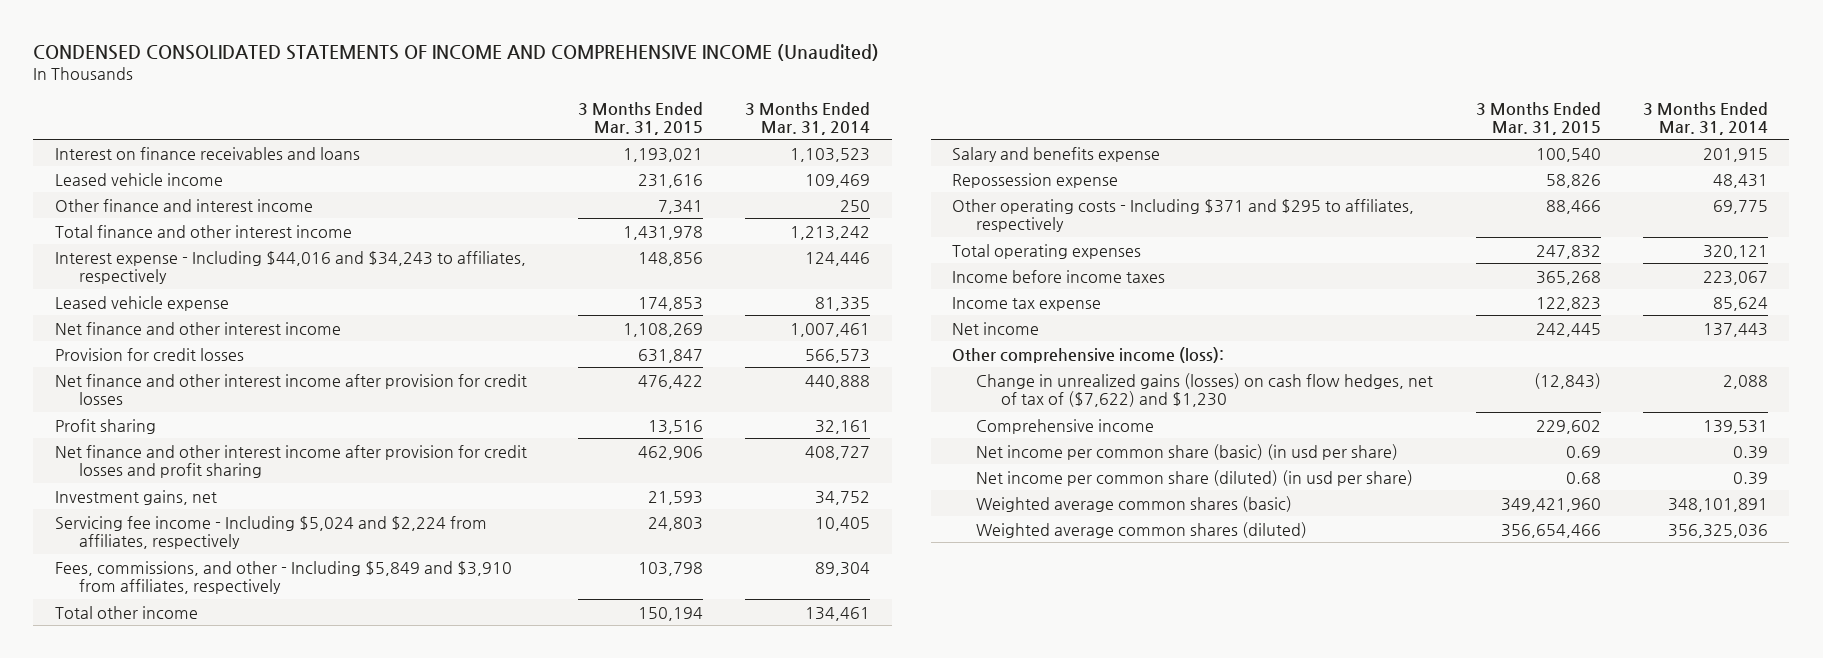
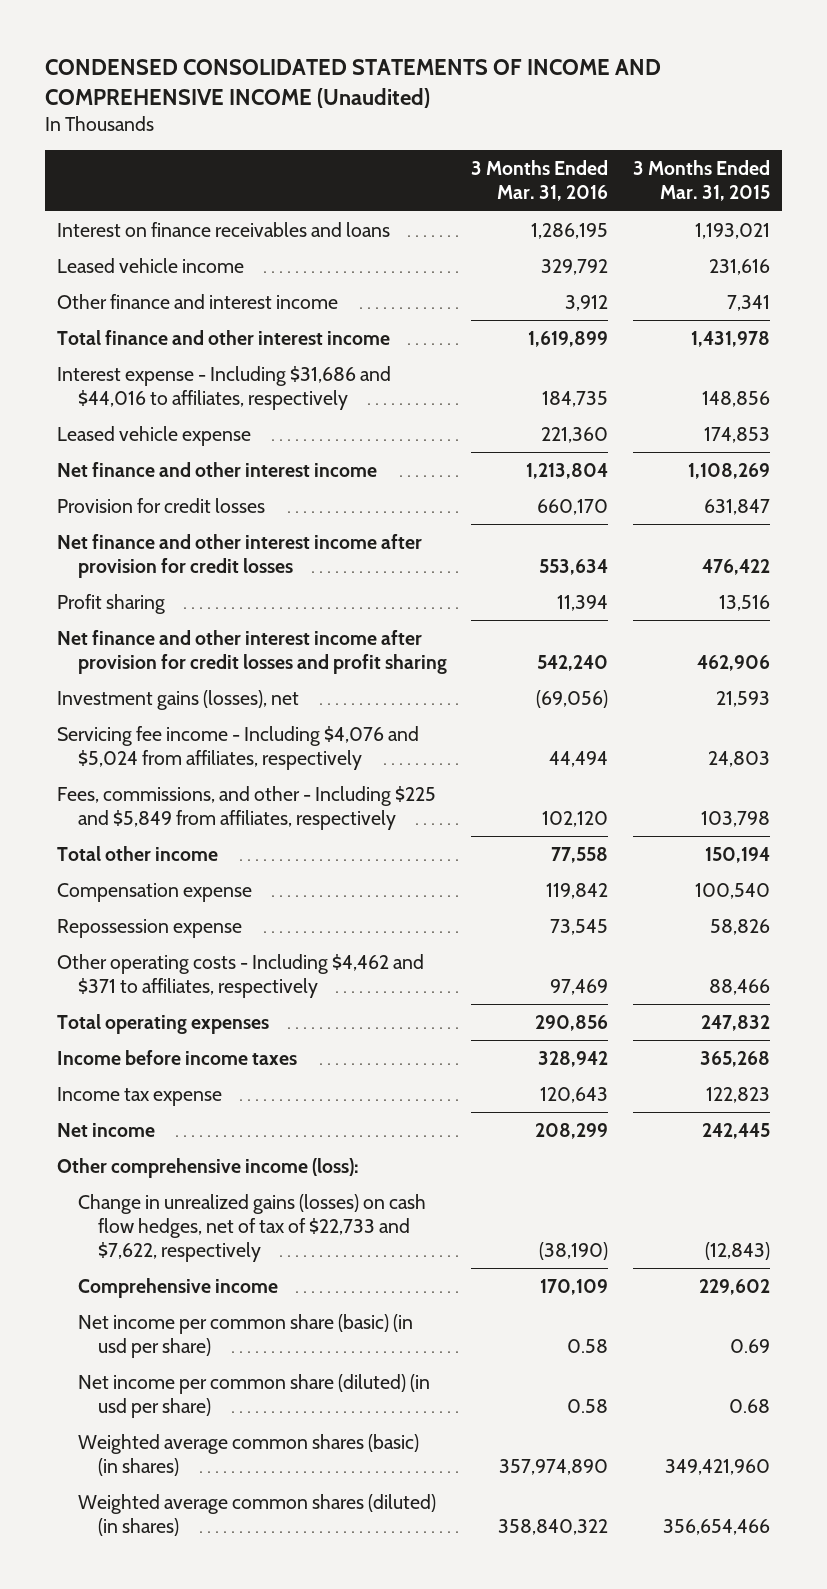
[745,101,871,135] 3 Months Ended Mar. 31, 2014 -> none
none -> [471,160,609,202] 3 Months Ended Mar. 31, 2016
[54,250,526,284] Interest expense - Including $44,016 and $34,243 to affiliates, respectively -> [57,365,392,410] Interest expense - Including $31,686 and $44,016 to affiliates, respectively
[54,489,217,505] Investment gains, net -> [57,689,300,710] Investment gains (losses), net
[54,515,487,549] Servicing fee income - Including $5,024 and $2,224 from affiliates, respectively -> [57,725,420,770] Servicing fee income - Including $4,076 and $5,024 from affiliates, respectively
[54,560,512,594] Fees, commissions, and other - Including $5,849 and $3,910 from affiliates, respectively -> [57,785,437,830] Fees, commissions, and other - Including $225 and $5,849 from affiliates, respectively
[952,146,1161,162] Salary and benefits expense -> [57,882,253,902] Compensation expense
[952,198,1415,232] Other operating costs - Including $371 and $295 to affiliates, respectively -> [57,953,425,998] Other operating costs - Including $4,462 and $371 to affiliates, respectively
[976,372,1434,407] Change in unrealized gains (losses) on cash flow hedges, net of tax of ($7,622) and $1,230 -> [77,1193,426,1262] Change in unrealized gains (losses) on cash flow hedges, net of tax of $22,733 and $7,622, respectively
[976,495,1293,512] Weighted average common shares (basic) -> [77,1433,419,1476] Weighted average common shares (basic) (in shares)
[976,521,1308,538] Weighted average common shares (diluted) -> [77,1493,436,1536] Weighted average common shares (diluted) (in shares)

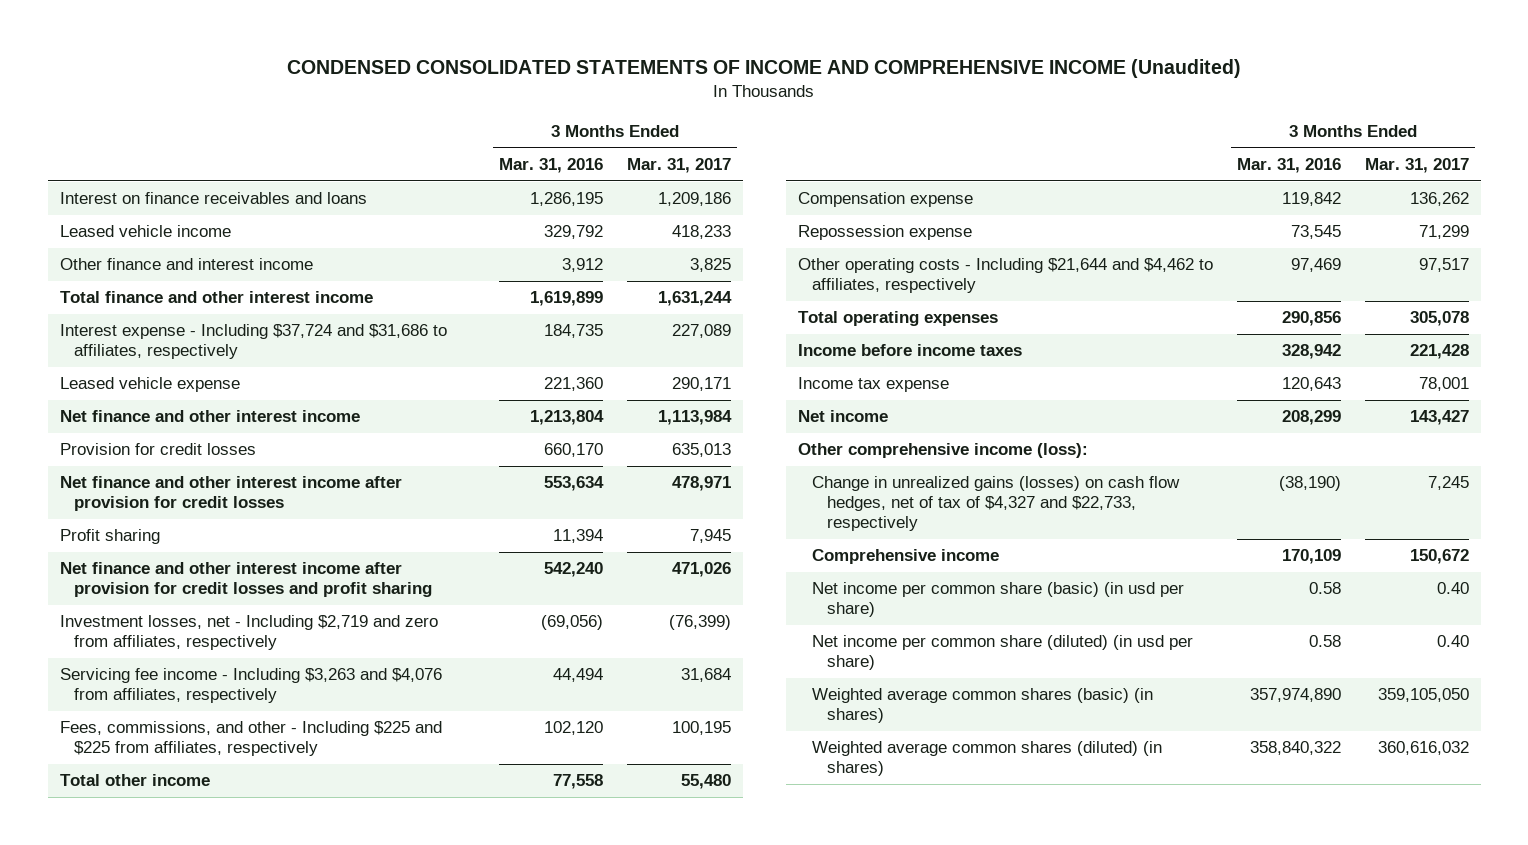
[632,160,770,202] 3 Months Ended Mar. 31, 2015 -> none
none -> [626,158,731,174] Mar. 31, 2017
[57,365,392,410] Interest expense - Including $31,686 and $44,016 to affiliates, respectively -> [59,324,447,360] Interest expense - Including $37,724 and $31,686 to affiliates, respectively
[57,689,300,710] Investment gains (losses), net -> [59,615,438,651] Investment losses, net - Including $2,719 and zero from affiliates, respectively
[57,725,420,770] Servicing fee income - Including $4,076 and $5,024 from affiliates, respectively -> [59,668,442,704] Servicing fee income - Including $3,263 and $4,076 from affiliates, respectively
[57,785,437,830] Fees, commissions, and other - Including $225 and $5,849 from affiliates, respectively -> [59,721,442,757] Fees, commissions, and other - Including $225 and $225 from affiliates, respectively
[57,953,425,998] Other operating costs - Including $4,462 and $371 to affiliates, respectively -> [797,258,1213,294] Other operating costs - Including $21,644 and $4,462 to affiliates, respectively
[77,1193,426,1262] Change in unrealized gains (losses) on cash flow hedges, net of tax of $22,733 and $7,622, respectively -> [812,476,1181,532] Change in unrealized gains (losses) on cash flow hedges, net of tax of $4,327 and $22,733, respectively

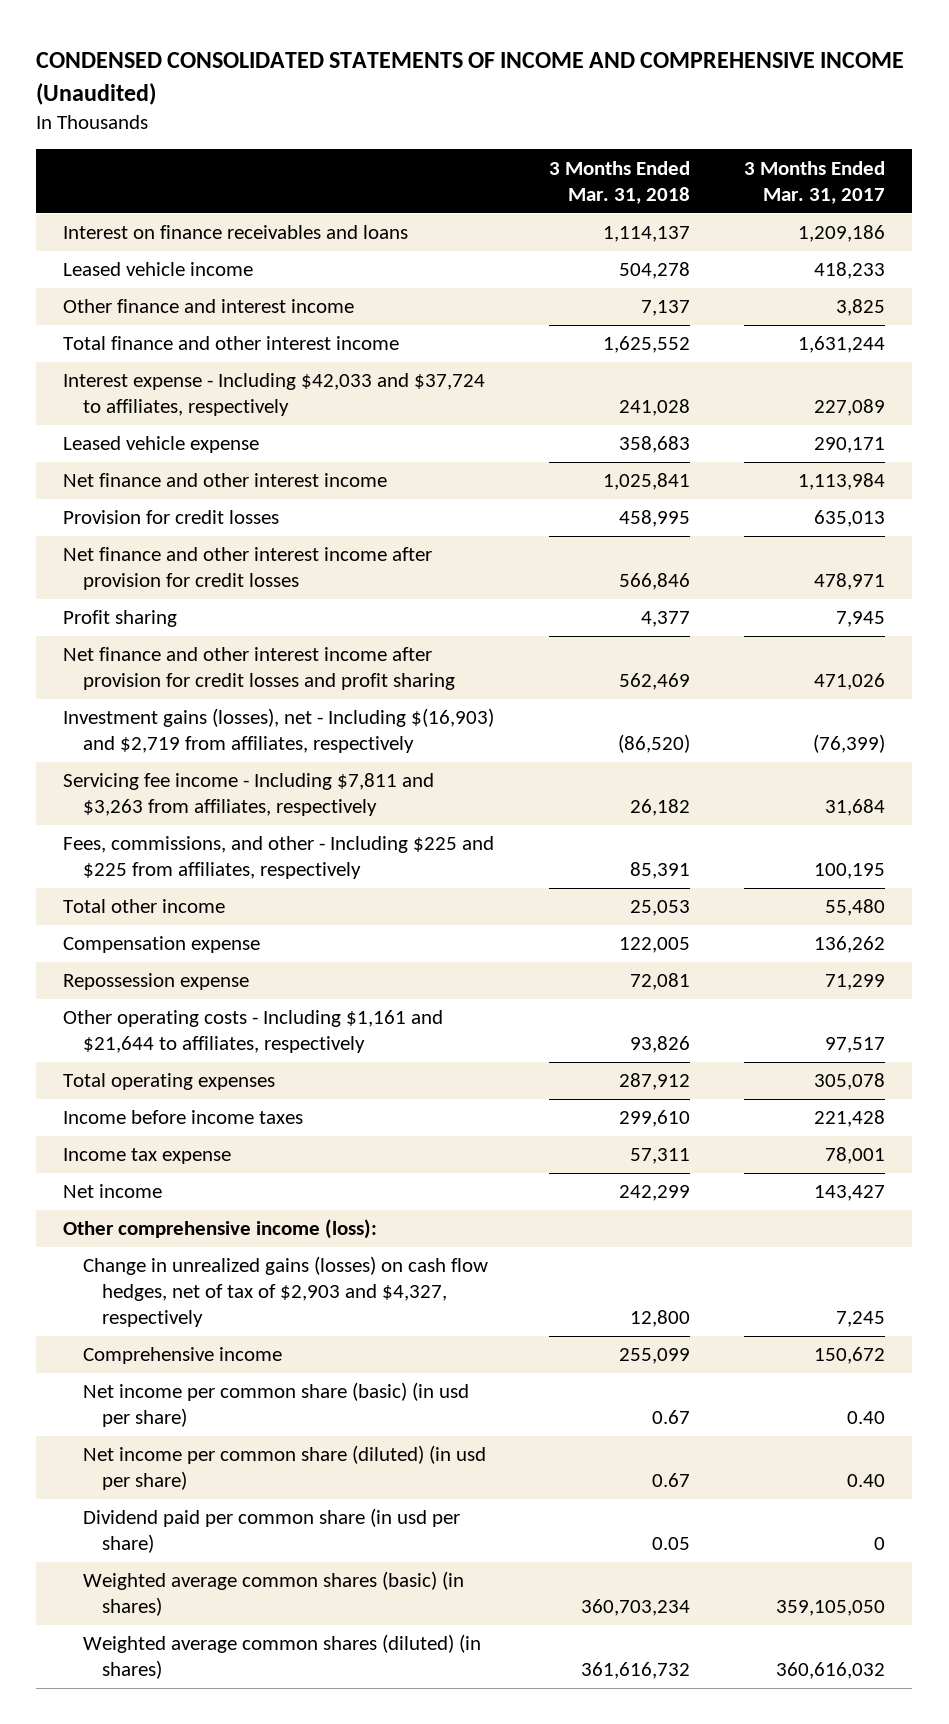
[498,158,603,174] Mar. 31, 2016 -> none
none -> [548,160,690,204] 3 Months Ended Mar. 31, 2018
[59,324,447,360] Interest expense - Including $37,724 and $31,686 to affiliates, respectively -> [63,373,486,417] Interest expense - Including $42,033 and $37,724 to affiliates, respectively
[59,615,438,651] Investment losses, net - Including $2,719 and zero from affiliates, respectively -> [63,708,495,754] Investment gains (losses), net - Including $(16,903) and $2,719 from affiliates, respectively
[59,668,442,704] Servicing fee income - Including $3,263 and $4,076 from affiliates, respectively -> [63,773,435,817] Servicing fee income - Including $7,811 and $3,263 from affiliates, respectively
[797,258,1213,294] Other operating costs - Including $21,644 and $4,462 to affiliates, respectively -> [63,1010,444,1054] Other operating costs - Including $1,161 and $21,644 to affiliates, respectively
[812,476,1181,532] Change in unrealized gains (losses) on cash flow hedges, net of tax of $4,327 and $22,733, respectively -> [82,1256,488,1328] Change in unrealized gains (losses) on cash flow hedges, net of tax of $2,903 and $4,327, respectively
none -> [82,1508,460,1554] Dividend paid per common share (in usd per share)

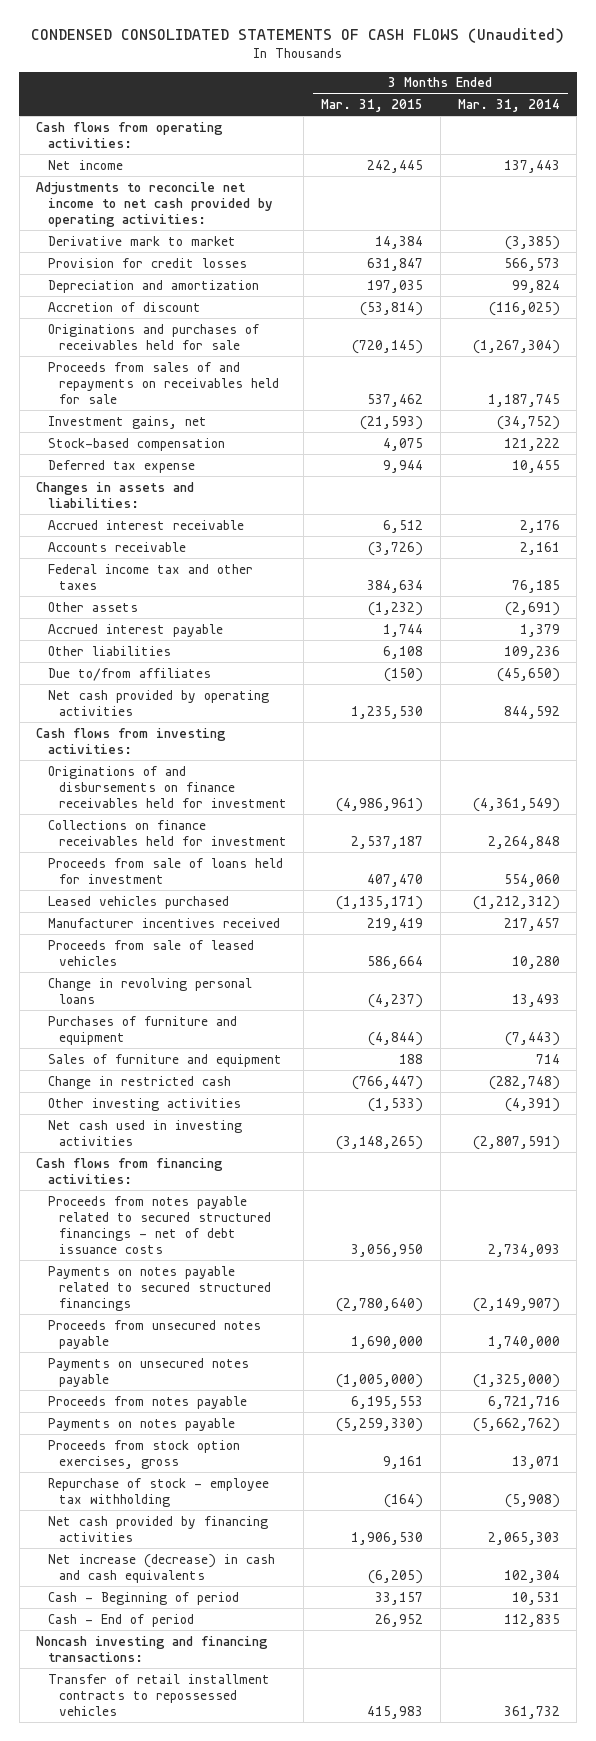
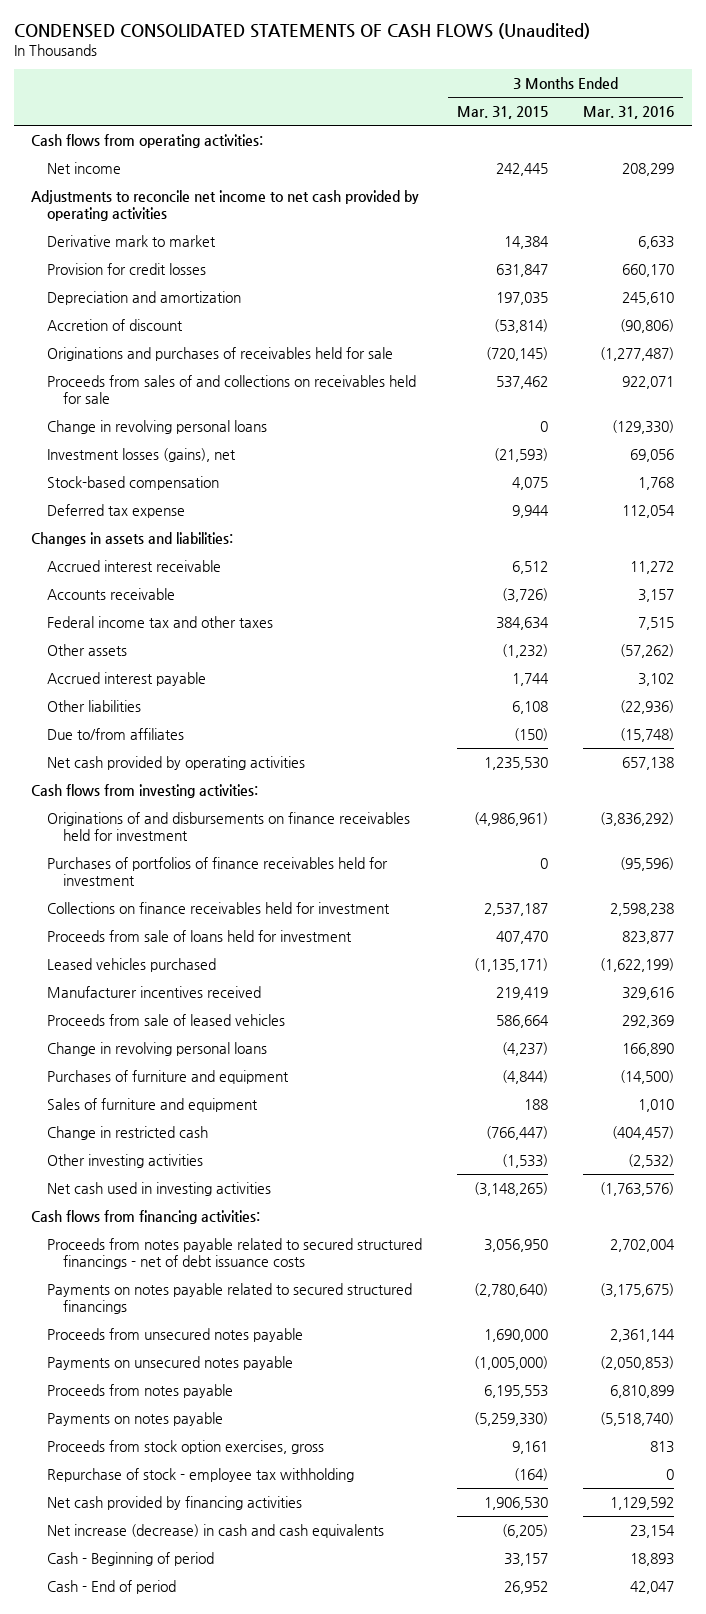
[457,99,560,113] Mar. 31, 2014 -> none
none -> [583,106,675,120] Mar. 31, 2016
[36,181,273,227] Adjustments to reconcile net income to net cash provided by operating activities: -> [31,189,420,222] Adjustments to reconcile net income to net cash provided by operating activities
[47,361,279,404] Proceeds from sales of and repayments on receivables held for sale -> [47,374,417,405] Proceeds from sales of and collections on receivables held for sale
none -> [47,419,268,434] Change in revolving personal loans
[47,415,207,429] Investment gains, net -> [47,447,237,462] Investment losses (gains), net
none -> [47,856,389,887] Purchases of portfolios of finance receivables held for investment
[36,1635,269,1662] Noncash investing and financing transactions: -> none
[47,1673,270,1716] Transfer of retail installment contracts to repossessed vehicles -> none

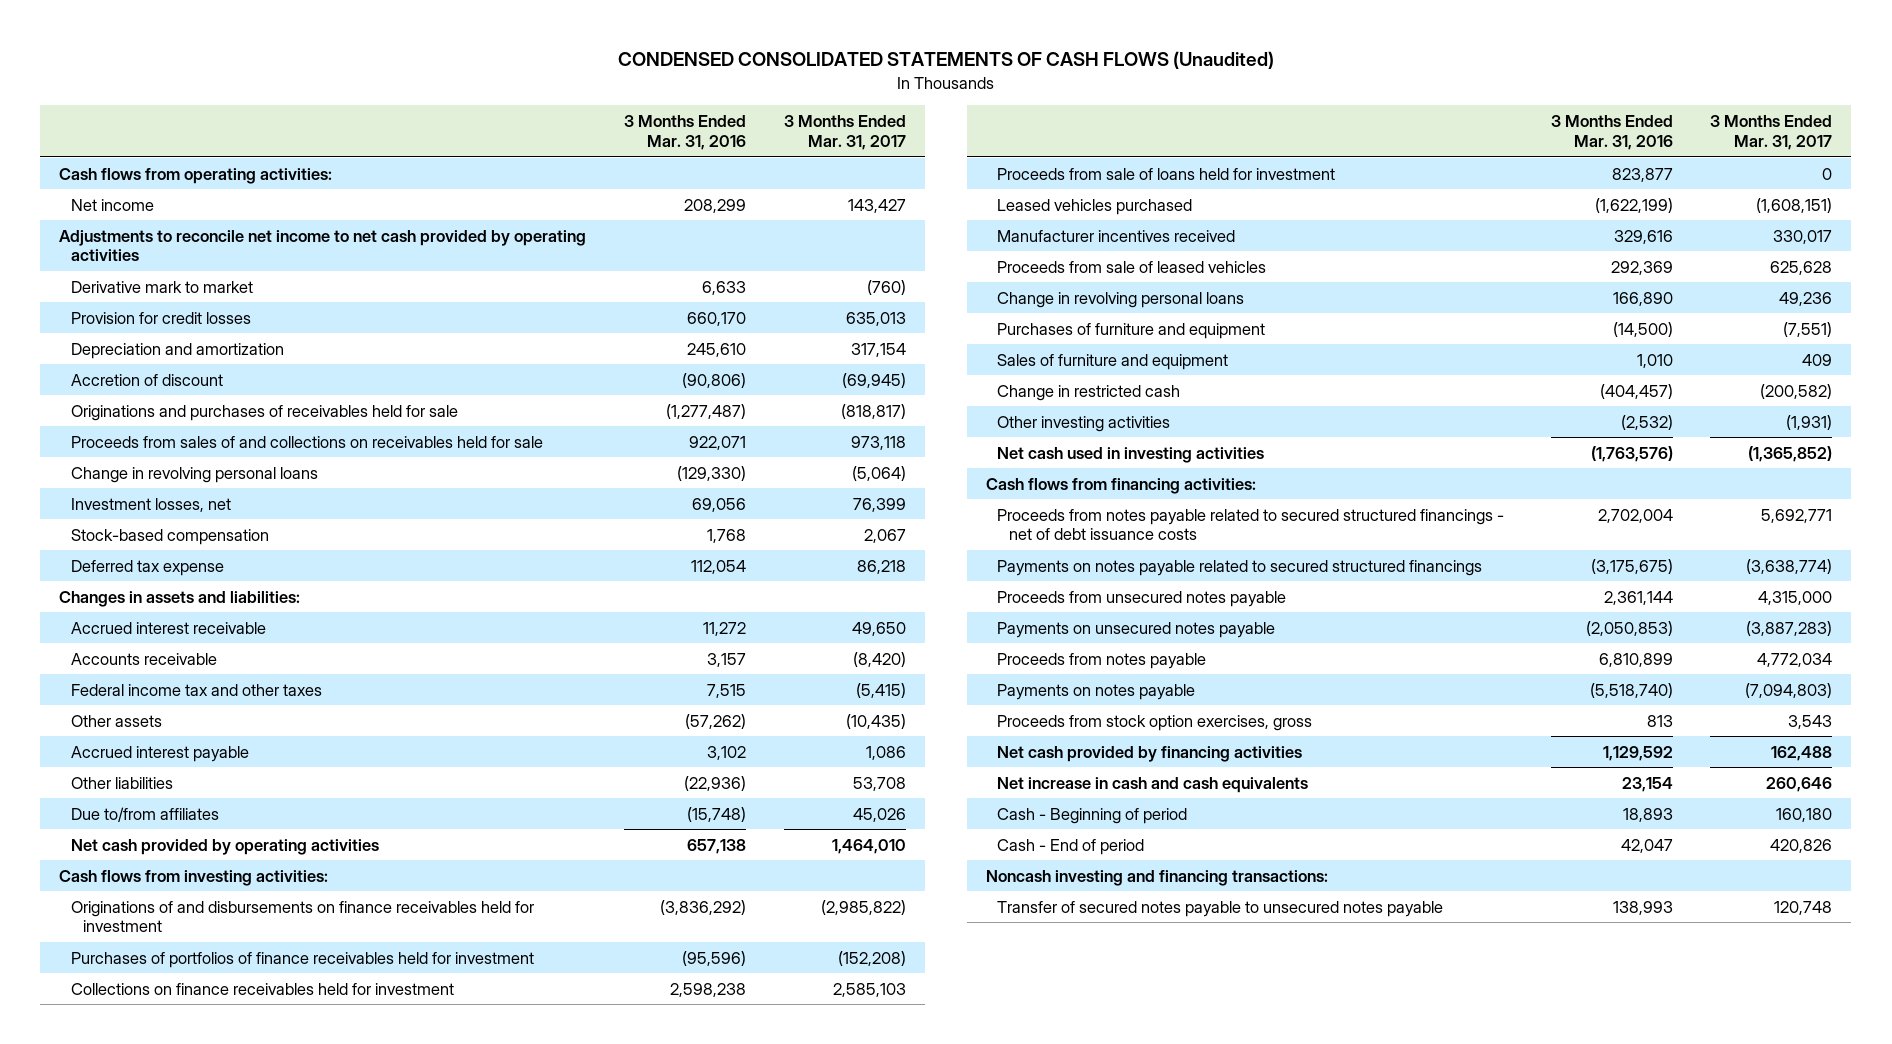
[457,106,549,120] Mar. 31, 2015 -> none
none -> [784,115,907,150] 3 Months Ended Mar. 31, 2017
[47,447,237,462] Investment losses (gains), net -> [71,497,232,512] Investment losses, net
[47,1467,355,1482] Repurchase of stock - employee tax withholding -> none
[47,1523,385,1538] Net increase (decrease) in cash and cash equivalents -> [997,776,1309,793] Net increase in cash and cash equivalents
none -> [985,869,1328,886] Noncash investing and financing transactions:
none -> [997,900,1444,917] Transfer of secured notes payable to unsecured notes payable

